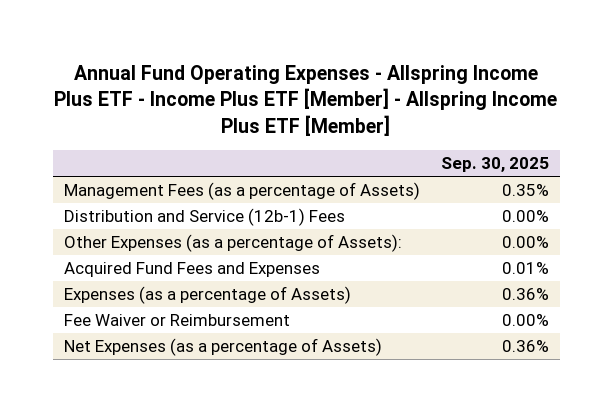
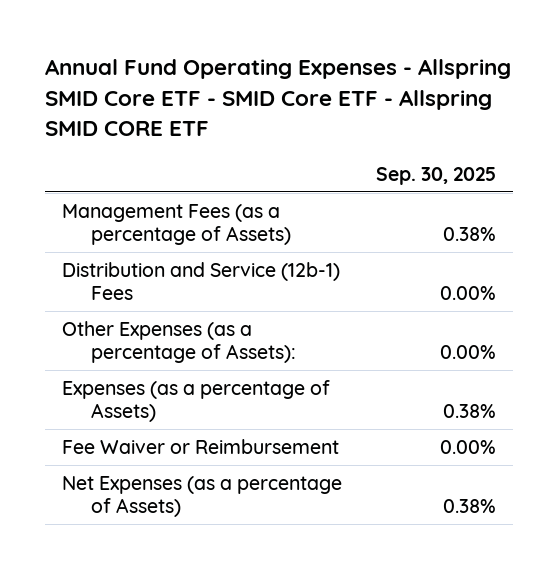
[54,64,558,136] Annual Fund Operating Expenses - Allspring Income Plus ETF - Income Plus ETF [Member] - Allspring Income Plus ETF [Member] -> [44,59,511,137] Annual Fund Operating Expenses - Allspring SMID Core ETF - SMID Core ETF - Allspring SMID CORE ETF
[501,184,549,197] 0.35% -> [443,227,497,242] 0.38%
[63,262,320,278] Acquired Fund Fees and Expenses -> none
[501,288,549,301] 0.36% -> [443,404,497,419] 0.38%
[501,340,549,353] 0.36% -> [443,499,497,514] 0.38%

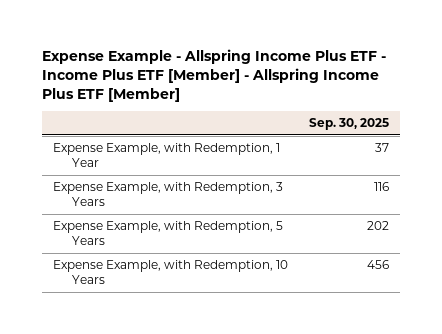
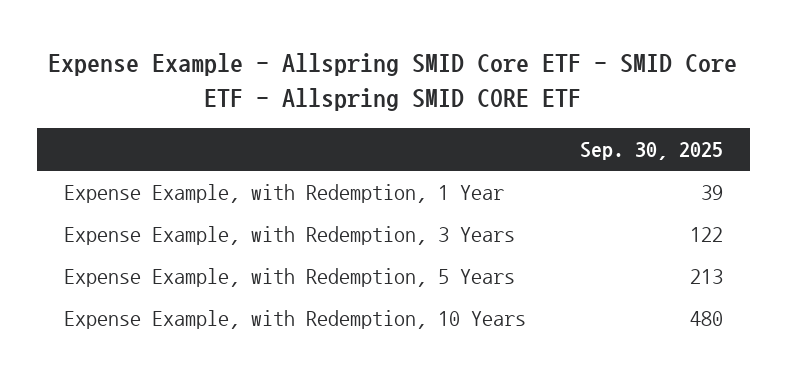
[42,49,387,103] Expense Example - Allspring Income Plus ETF - Income Plus ETF [Member] - Allspring Income Plus ETF [Member] -> [48,53,738,111] Expense Example - Allspring SMID Core ETF - SMID Core ETF - Allspring SMID CORE ETF
[375,143,390,153] 37 -> [700,185,723,201] 39
[374,182,390,192] 116 -> [689,227,723,243] 122
[367,221,390,231] 202 -> [689,269,723,285] 213
[367,260,390,270] 456 -> [689,311,723,327] 480

